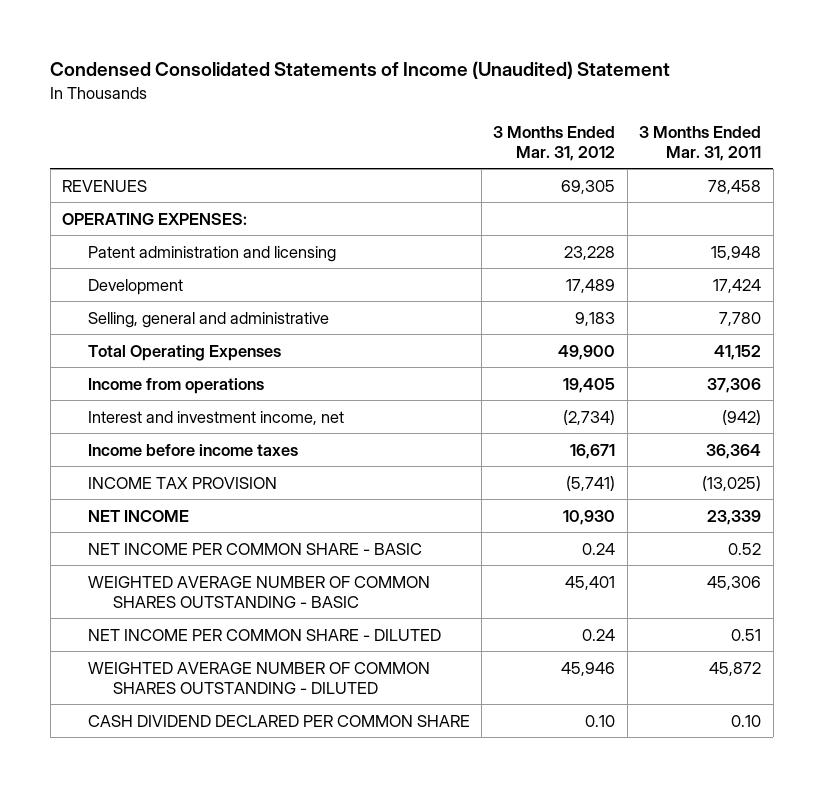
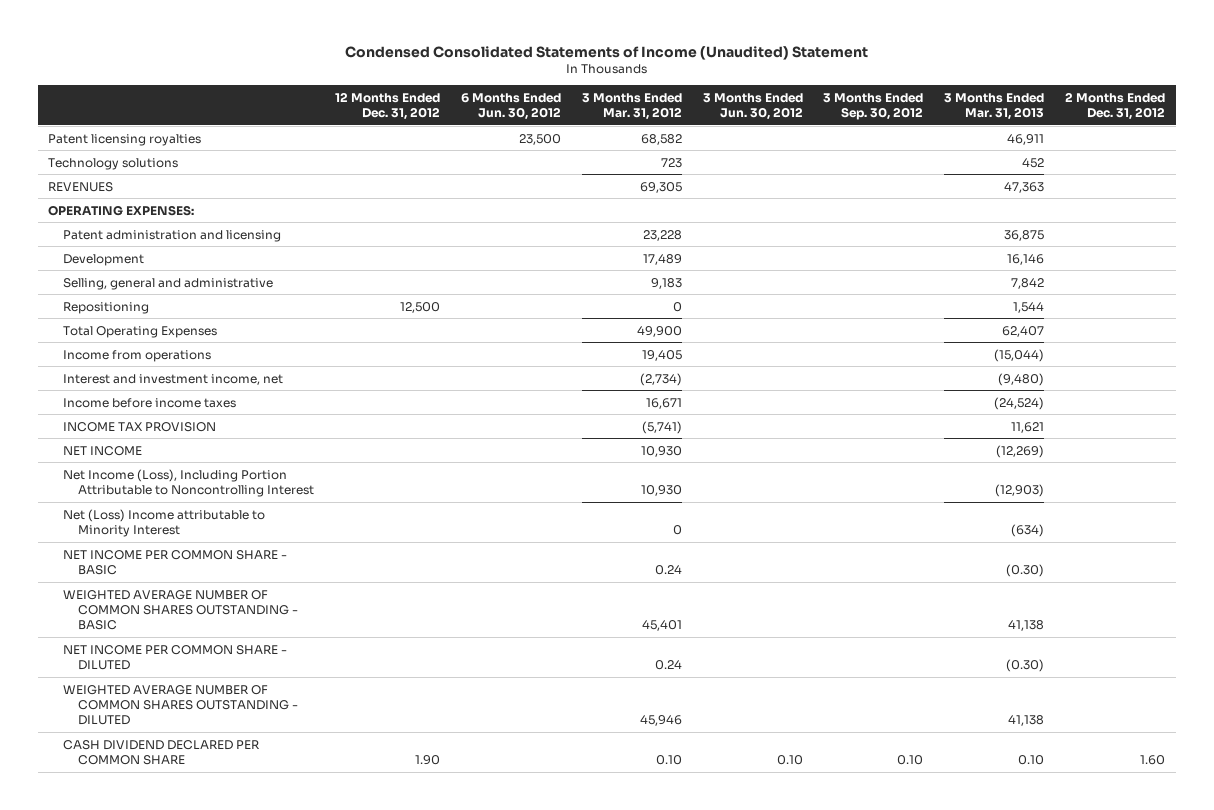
[639,125,762,161] 3 Months Ended Mar. 31, 2011 -> none
none -> [334,91,440,120] 12 Months Ended Dec. 31, 2012
none -> [460,92,561,120] 6 Months Ended Jun. 30, 2012
none -> [702,92,803,120] 3 Months Ended Jun. 30, 2012
none -> [823,92,924,120] 3 Months Ended Sep. 30, 2012
none -> [944,92,1045,120] 3 Months Ended Mar. 31, 2013
none -> [1065,91,1166,120] 2 Months Ended Dec. 31, 2012
none -> [48,133,202,146] Patent licensing royalties
none -> [48,157,179,170] Technology solutions
none -> [62,301,149,314] Repositioning
none -> [62,468,314,497] Net Income (Loss), Including Portion Attributable to Noncontrolling Interest
none -> [62,508,265,537] Net (Loss) Income attributable to Minority Interest

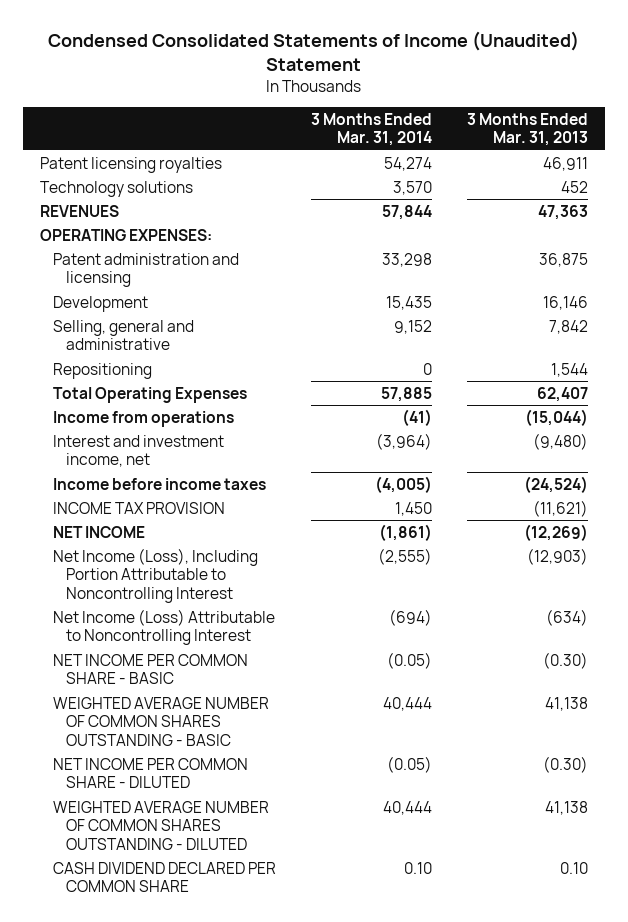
[334,91,440,120] 12 Months Ended Dec. 31, 2012 -> none
[460,92,561,120] 6 Months Ended Jun. 30, 2012 -> none
[581,92,682,120] 3 Months Ended Mar. 31, 2012 -> none
[702,92,803,120] 3 Months Ended Jun. 30, 2012 -> none
[823,92,924,120] 3 Months Ended Sep. 30, 2012 -> none
[1065,91,1166,120] 2 Months Ended Dec. 31, 2012 -> none
none -> [310,112,432,147] 3 Months Ended Mar. 31, 2014
[1011,421,1045,433] 11,621 -> [532,499,588,517] (11,621)
[62,508,265,537] Net (Loss) Income attributable to Minority Interest -> [52,608,275,646] Net Income (Loss) Attributable to Noncontrolling Interest

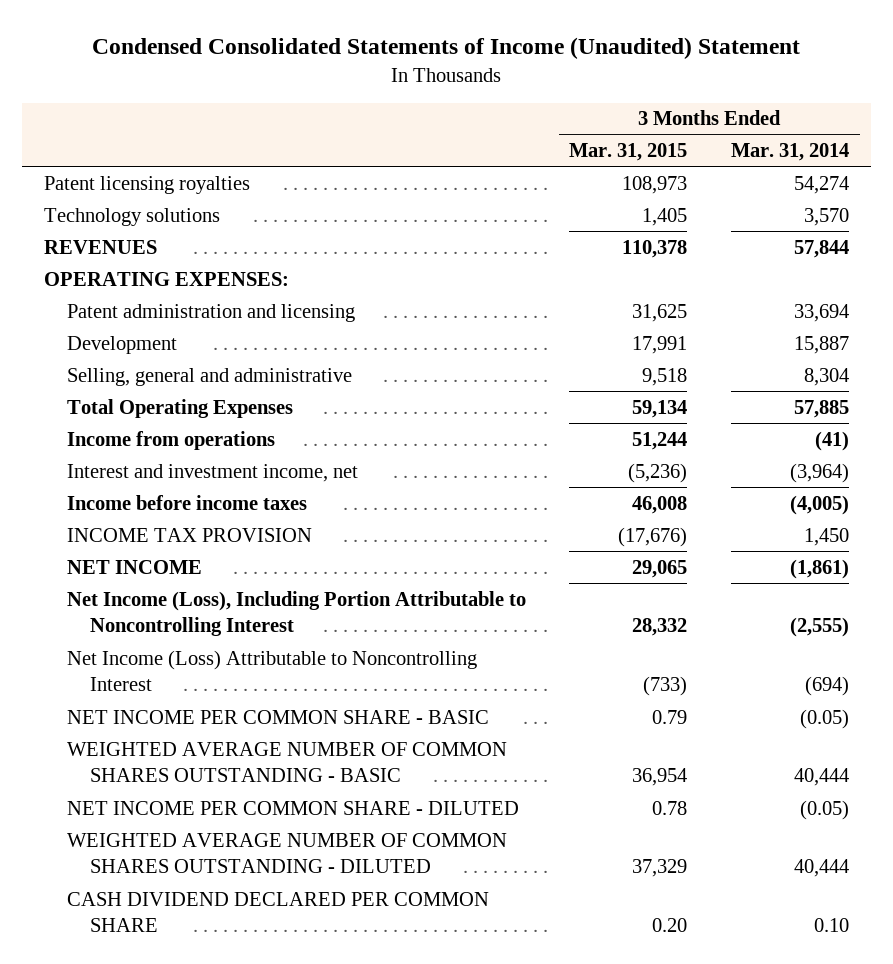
[466,112,588,147] 3 Months Ended Mar. 31, 2013 -> none
none -> [569,143,688,162] Mar. 31, 2015
[52,362,152,379] Repositioning -> none
[381,252,432,267] 33,298 -> [794,303,850,322] 33,694
[385,295,432,310] 15,435 -> [794,335,850,354] 15,887
[393,319,432,334] 9,152 -> [804,367,850,386] 8,304

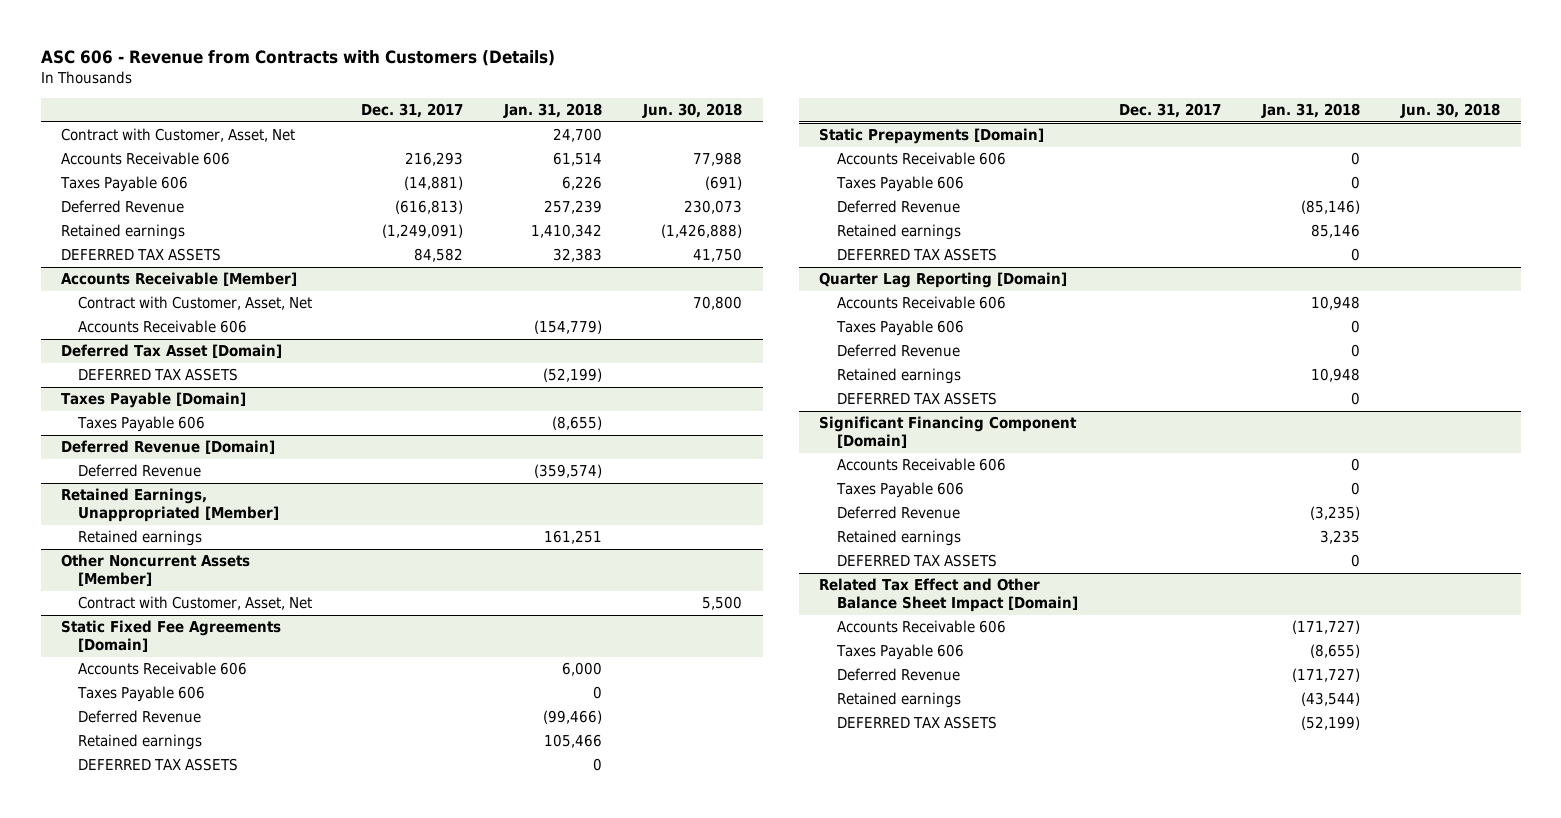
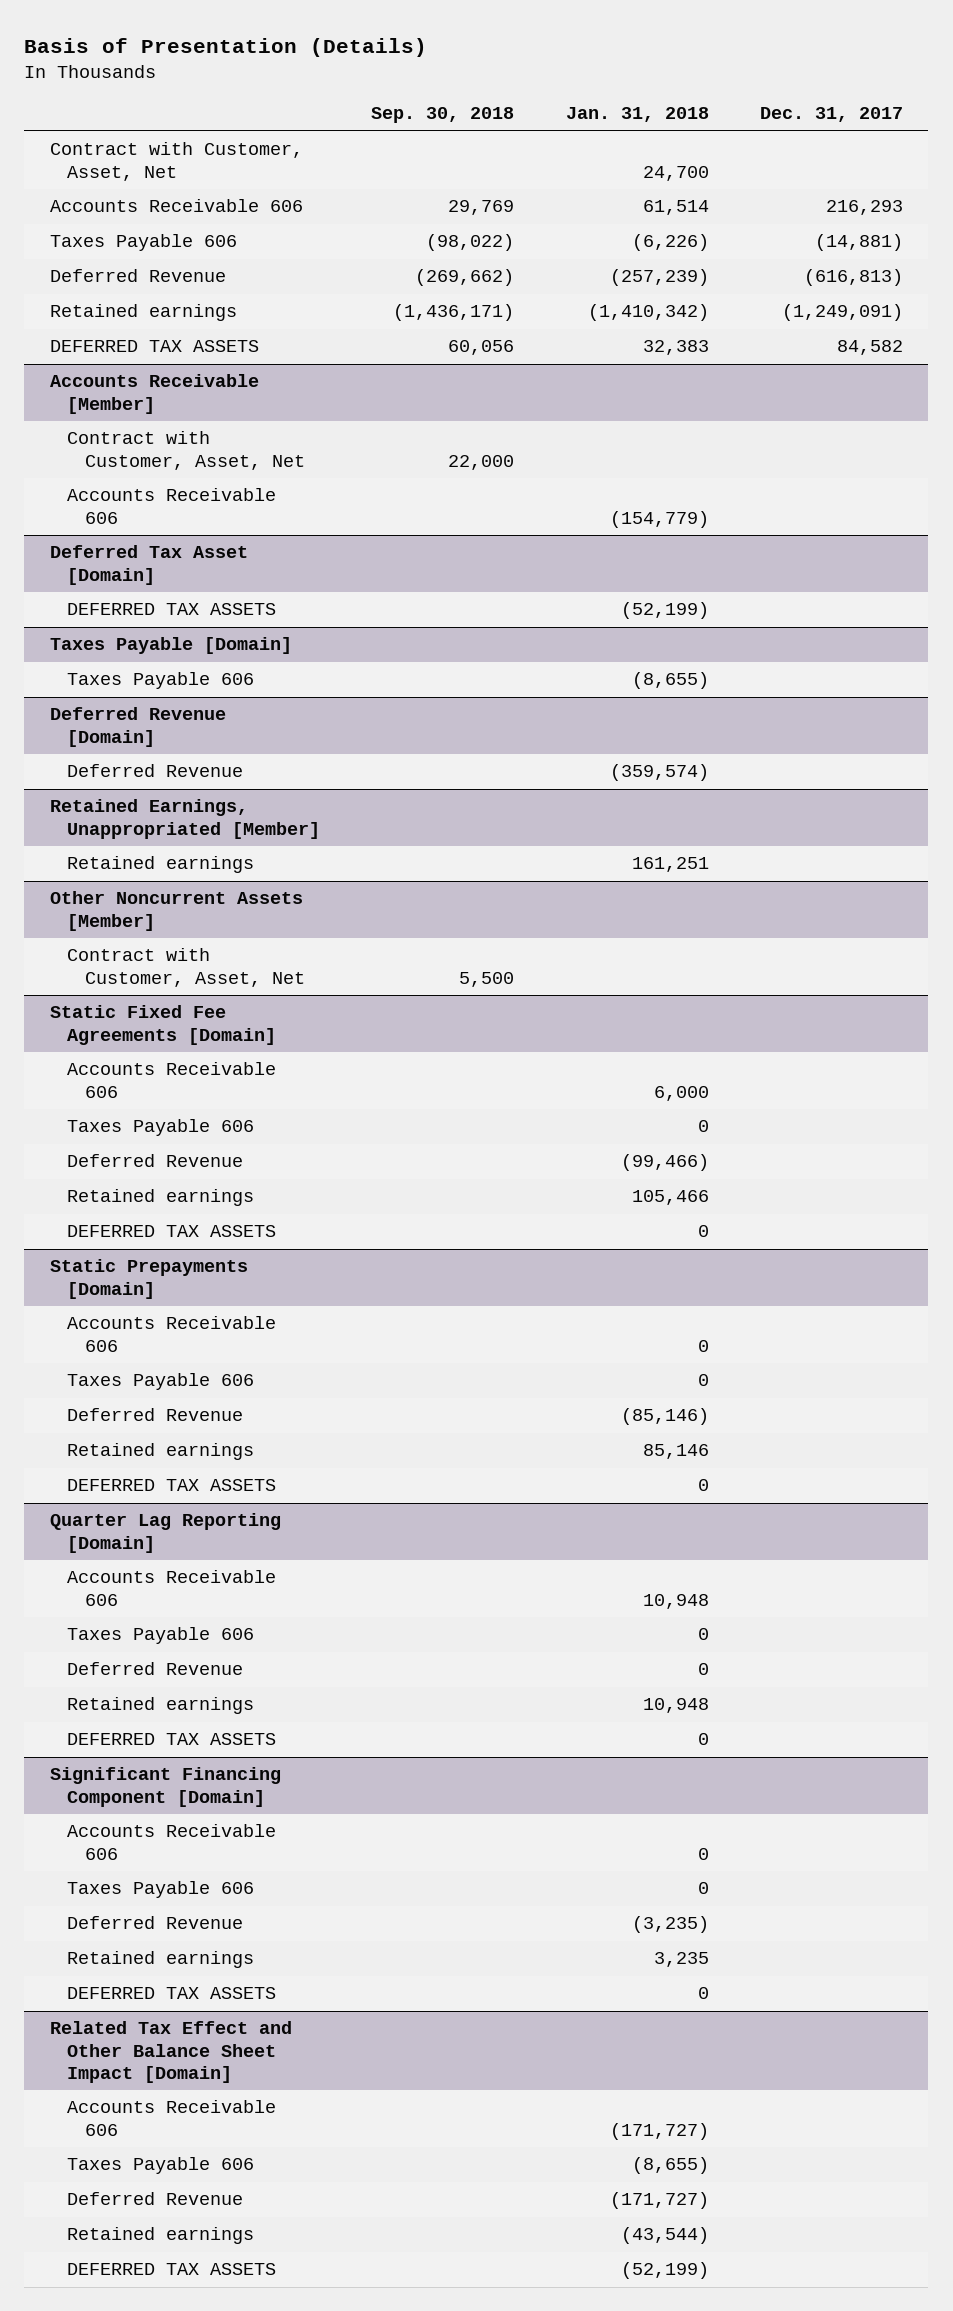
[40,50,555,67] ASC 606 - Revenue from Contracts with Customers (Details) -> [24,37,428,57] Basis of Presentation (Details)
[641,103,742,119] Jun. 30, 2018 -> none
none -> [371,107,515,124] Sep. 30, 2018
[561,176,602,191] 6,226 -> [631,234,709,252] (6,226)
[543,200,602,215] 257,239 -> [609,269,709,287] (257,239)
[530,224,602,239] 1,410,342 -> [587,304,709,322] (1,410,342)

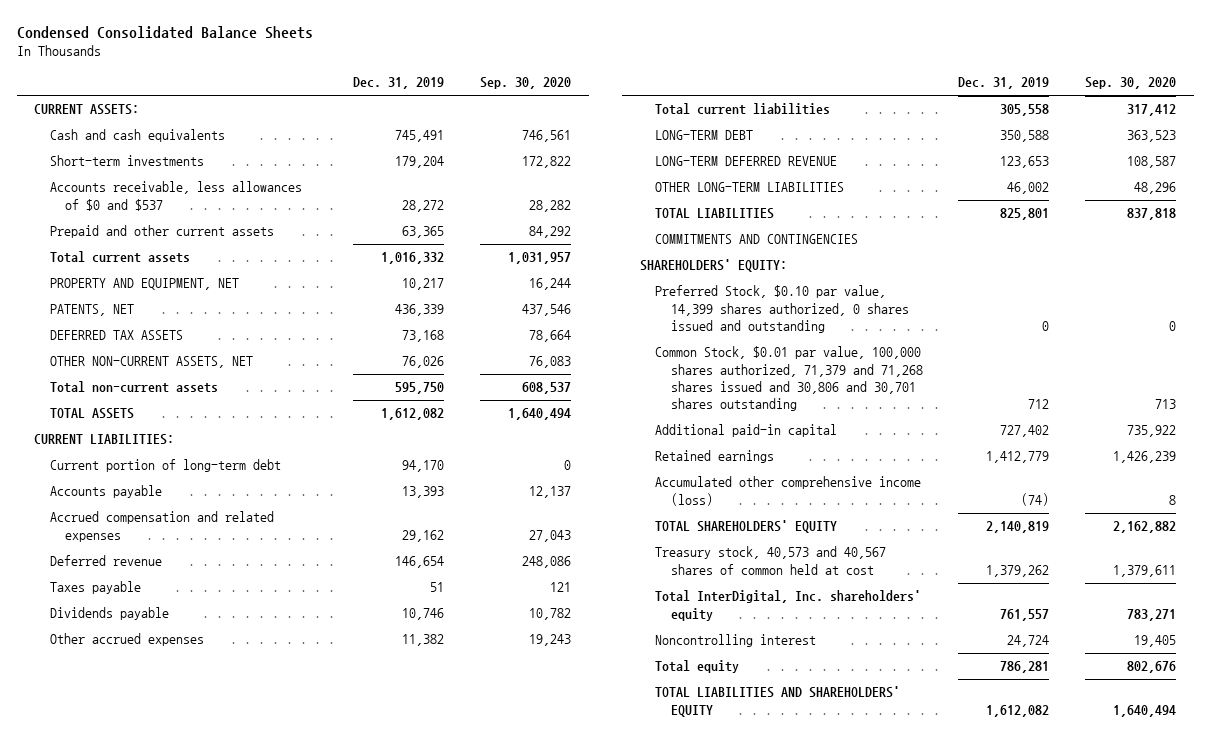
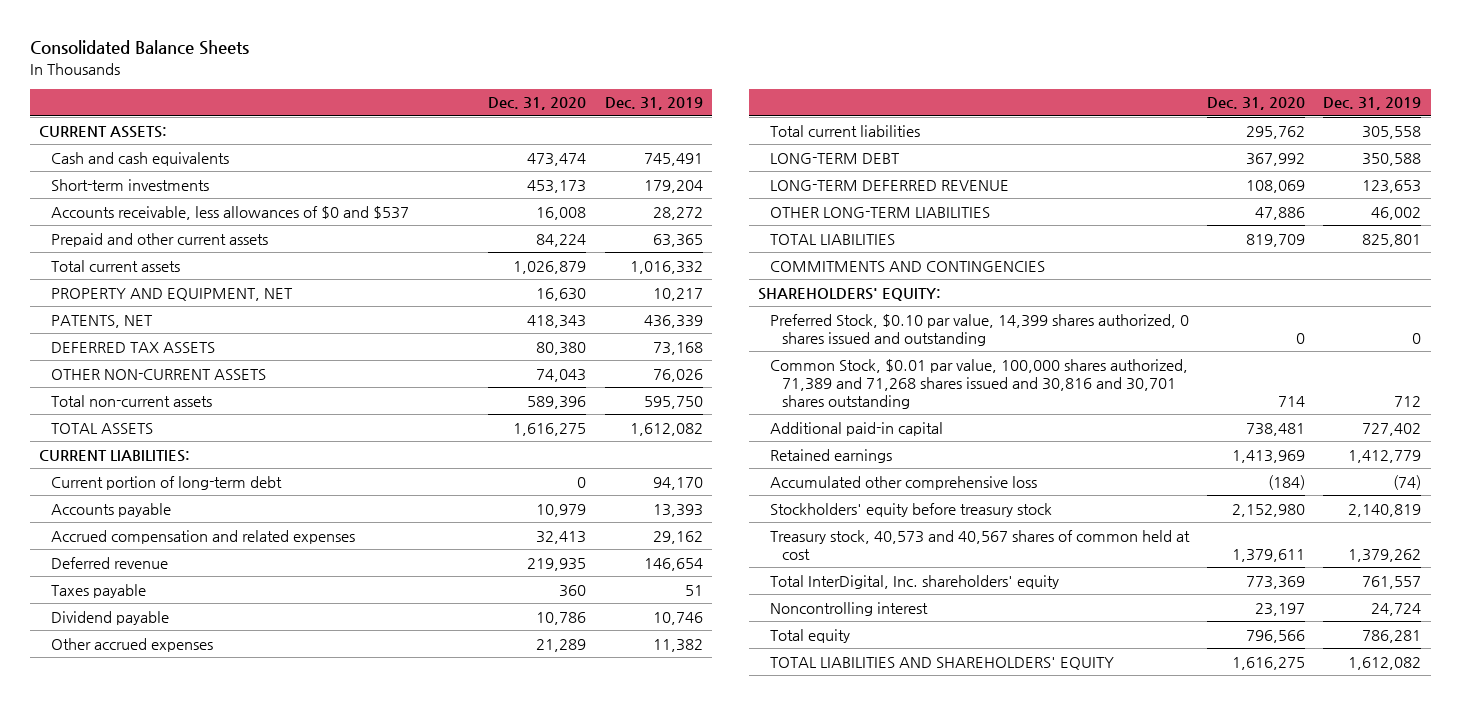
[16,26,313,40] Condensed Consolidated Balance Sheets -> [30,40,250,56] Consolidated Balance Sheets
[479,77,571,90] Sep. 30, 2020 -> none
none -> [488,97,587,111] Dec. 31, 2020
[49,356,253,369] OTHER NON-CURRENT ASSETS, NET -> [51,368,267,380] OTHER NON-CURRENT ASSETS
[49,607,169,621] Dividends payable -> [51,610,170,625] Dividend payable
[655,346,923,411] Common Stock, $0.01 par value, 100,000 shares authorized, 71,379 and 71,268 shares issued and 30,806 and 30,701 shares outstanding -> [770,358,1189,409] Common Stock, $0.01 par value, 100,000 shares authorized, 71,389 and 71,268 shares issued and 30,816 and 30,701 shares outstanding
[655,476,922,506] Accumulated other comprehensive income (loss) -> [770,475,1038,490] Accumulated other comprehensive loss
[655,520,838,534] TOTAL SHAREHOLDERS' EQUITY -> [770,502,1053,517] Stockholders' equity before treasury stock

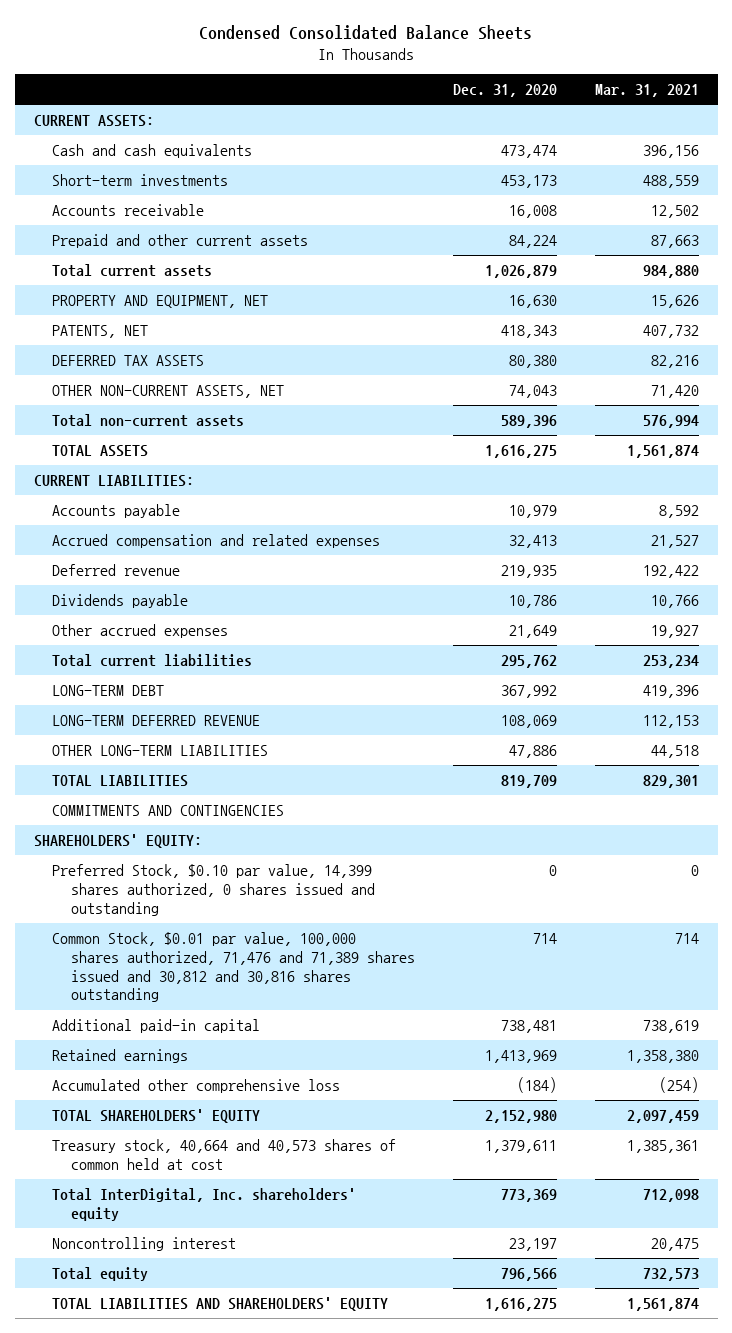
[30,40,250,56] Consolidated Balance Sheets -> [199,25,533,41] Condensed Consolidated Balance Sheets
[604,97,703,111] Dec. 31, 2019 -> none
none -> [594,84,699,98] Mar. 31, 2021
[51,205,410,220] Accounts receivable, less allowances of $0 and $537 -> [52,203,205,216] Accounts receivable
[51,368,267,380] OTHER NON-CURRENT ASSETS -> [52,384,285,398] OTHER NON-CURRENT ASSETS, NET
[51,475,283,490] Current portion of long-term debt -> none
[51,583,147,598] Taxes payable -> none
[51,610,170,625] Dividend payable -> [52,593,189,608] Dividends payable
[536,638,587,652] 21,289 -> [508,624,557,638] 21,649
[770,358,1189,409] Common Stock, $0.01 par value, 100,000 shares authorized, 71,389 and 71,268 shares issued and 30,816 and 30,701 shares outstanding -> [52,931,415,1003] Common Stock, $0.01 par value, 100,000 shares authorized, 71,476 and 71,389 shares issued and 30,812 and 30,816 shares outstanding
[770,502,1053,517] Stockholders' equity before treasury stock -> [52,1108,261,1123] TOTAL SHAREHOLDERS' EQUITY
[770,529,1191,560] Treasury stock, 40,573 and 40,567 shares of common held at cost -> [52,1138,397,1170] Treasury stock, 40,664 and 40,573 shares of common held at cost

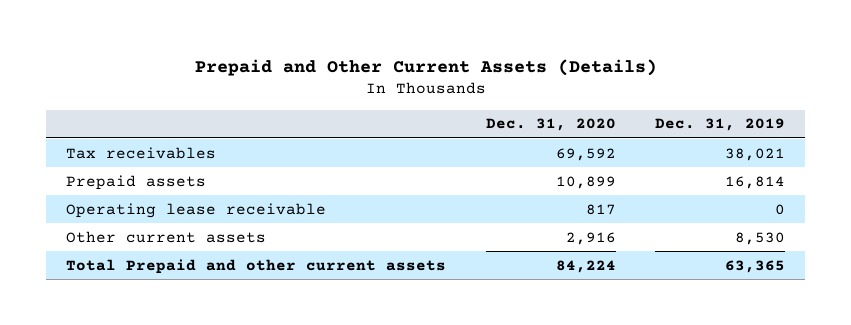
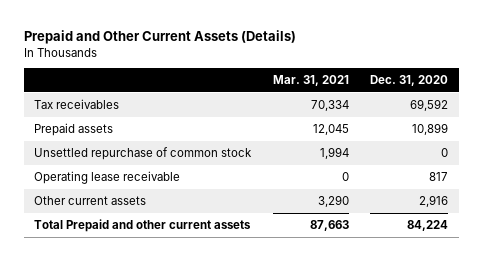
[655,118,786,132] Dec. 31, 2019 -> none
none -> [272,75,349,87] Mar. 31, 2021
none -> [34,146,253,160] Unsettled repurchase of common stock

